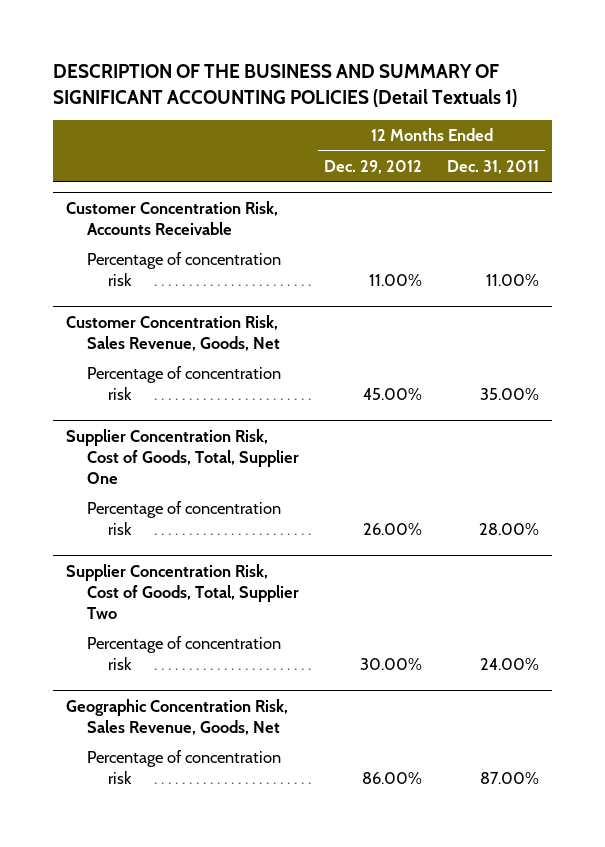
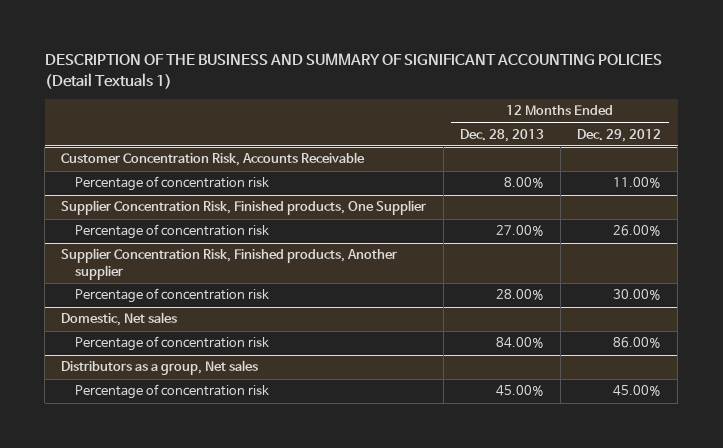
[447,159,540,174] Dec. 31, 2011 -> none
none -> [459,128,544,142] Dec. 28, 2013
[65,314,280,351] Customer Concentration Risk, Sales Revenue, Goods, Net -> none
[86,365,281,401] Percentage of concentration risk -> none
[65,428,299,484] Supplier Concentration Risk, Cost of Goods, Total, Supplier One -> none
none -> [61,200,427,216] Supplier Concentration Risk, Finished products, One Supplier
[65,563,299,619] Supplier Concentration Risk, Cost of Goods, Total, Supplier Two -> none
none -> [61,248,398,280] Supplier Concentration Risk, Finished products, Another supplier
[65,698,288,735] Geographic Concentration Risk, Sales Revenue, Goods, Net -> none
none -> [61,312,178,327] Domestic, Net sales
none -> [61,360,259,376] Distributors as a group, Net sales
none -> [75,384,270,400] Percentage of concentration risk

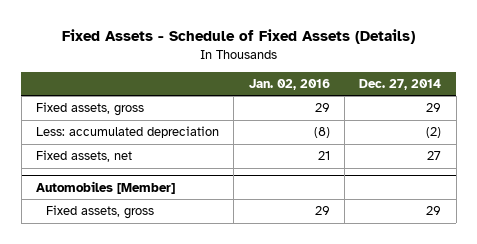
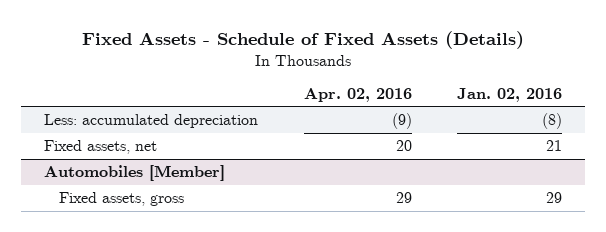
[359,79,442,91] Dec. 27, 2014 -> none
none -> [303,87,412,102] Apr. 02, 2016
[35,102,144,117] Fixed assets, gross -> none

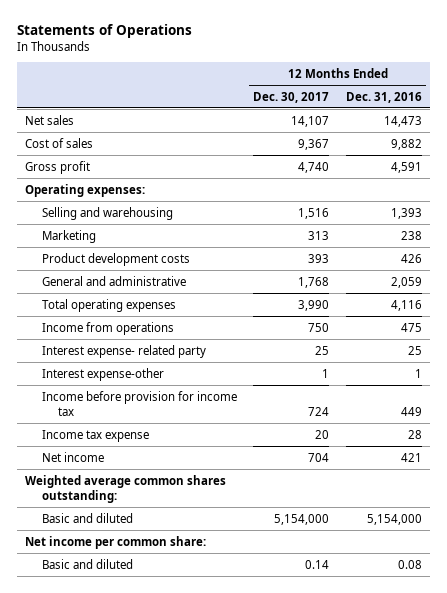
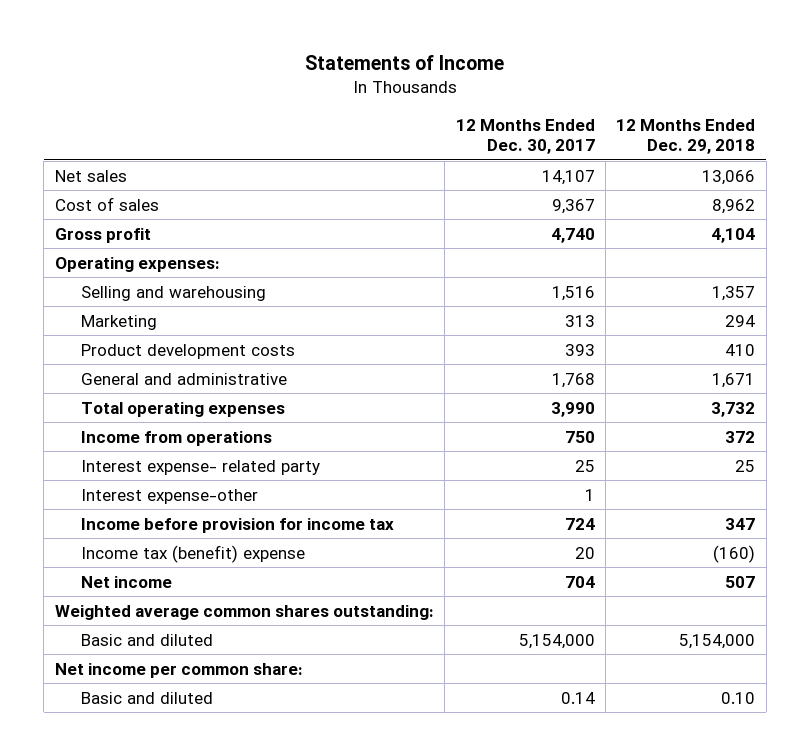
[17,24,193,39] Statements of Operations -> [305,55,505,71] Statements of Income
[345,91,422,103] Dec. 31, 2016 -> none
none -> [616,118,756,155] 12 Months Ended Dec. 29, 2018
[41,429,149,442] Income tax expense -> [80,544,305,563] Income tax (benefit) expense

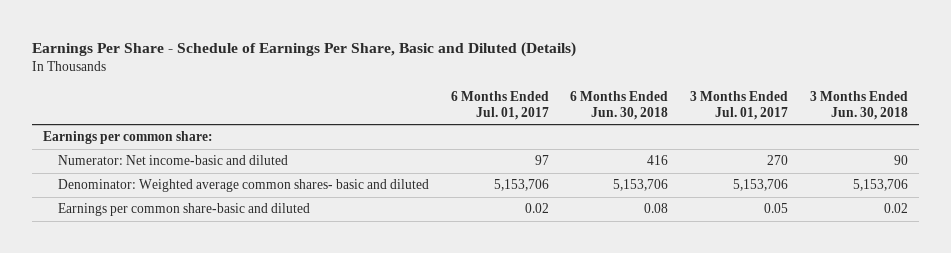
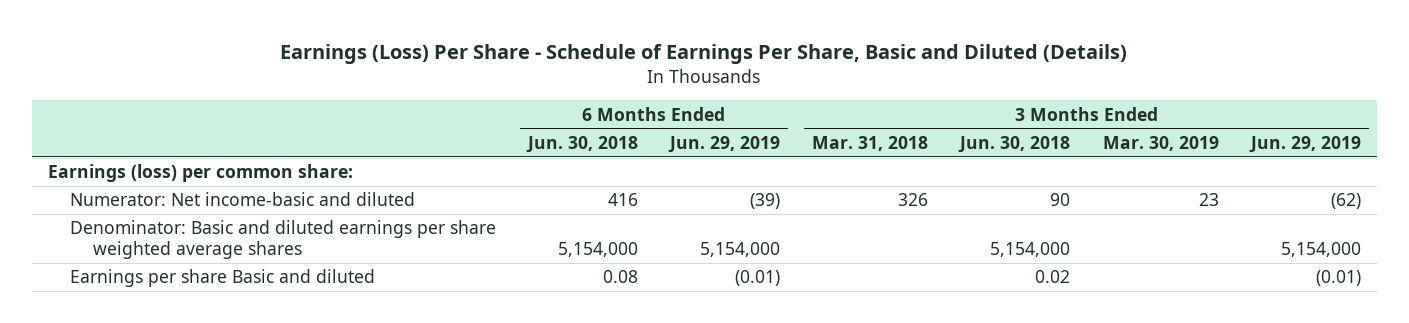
[31,41,576,57] Earnings Per Share - Schedule of Earnings Per Share, Basic and Diluted (Details) -> [280,44,1128,65] Earnings (Loss) Per Share - Schedule of Earnings Per Share, Basic and Diluted (Details)
[450,90,549,120] 6 Months Ended Jul. 01, 2017 -> none
[690,90,789,120] 3 Months Ended Jul. 01, 2017 -> none
none -> [668,135,781,153] Jun. 29, 2019
none -> [812,135,929,151] Mar. 31, 2018
none -> [1102,135,1219,151] Mar. 30, 2019
none -> [1248,135,1361,153] Jun. 29, 2019
[42,131,213,145] Earnings per common share: -> [47,164,353,183] Earnings (loss) per common share:
[57,179,429,193] Denominator: Weighted average common shares- basic and diluted -> [70,220,497,260] Denominator: Basic and diluted earnings per share weighted average shares
[613,179,669,192] 5,153,706 -> [558,242,639,258] 5,154,000
[853,179,909,192] 5,153,706 -> [990,242,1071,258] 5,154,000
[57,203,310,217] Earnings per common share-basic and diluted -> [70,269,376,288] Earnings per share Basic and diluted

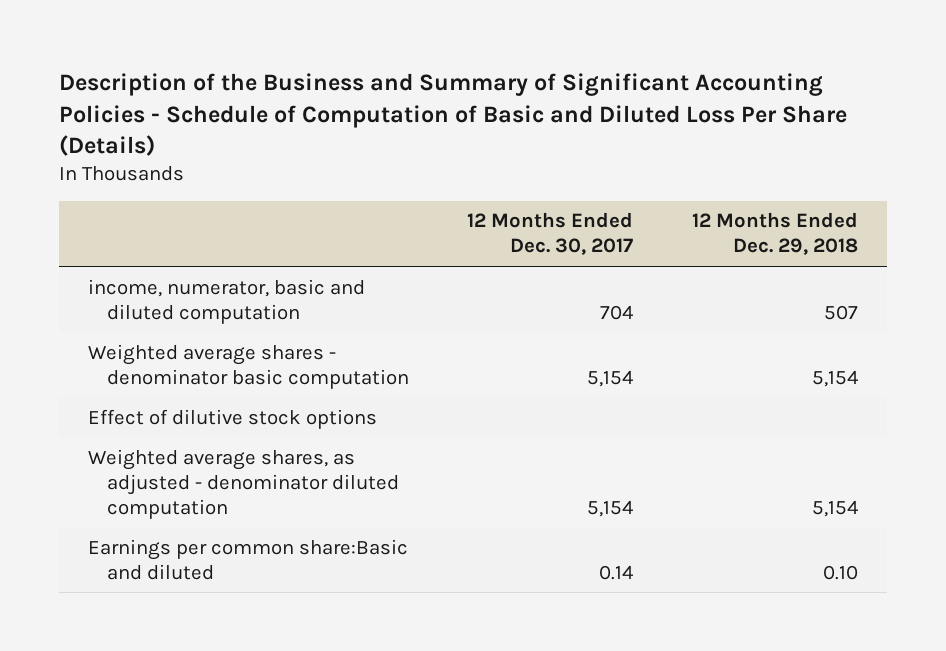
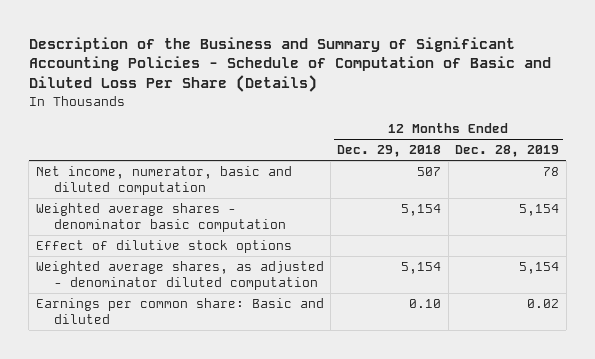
[467,212,634,256] 12 Months Ended Dec. 30, 2017 -> none
none -> [455,145,560,158] Dec. 28, 2019
[87,278,365,324] income, numerator, basic and diluted computation -> [35,165,292,195] Net income, numerator, basic and diluted computation
[87,538,408,580] Earnings per common share:Basic and diluted -> [35,297,324,324] Earnings per common share: Basic and diluted

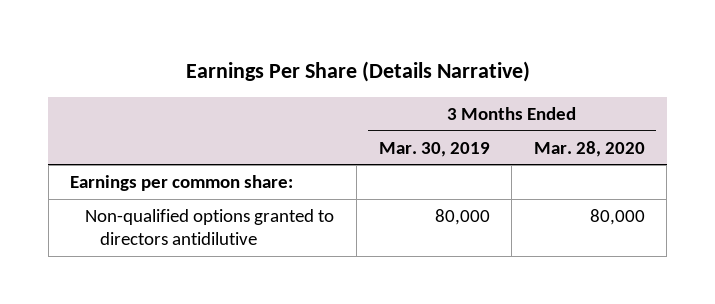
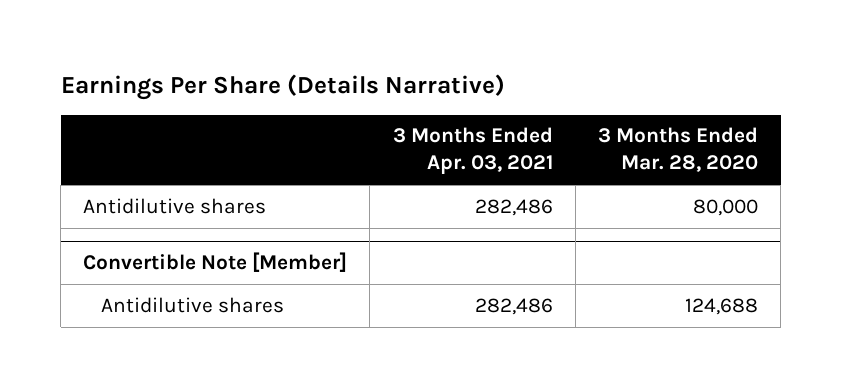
[378,141,490,157] Mar. 30, 2019 -> none
none -> [392,127,553,175] 3 Months Ended Apr. 03, 2021
[70,175,294,192] Earnings per common share: -> none
[85,209,335,245] Non-qualified options granted to directors antidilutive -> [83,197,267,214] Antidilutive shares
none -> [83,252,348,273] Convertible Note [Member]
none -> [100,296,284,313] Antidilutive shares

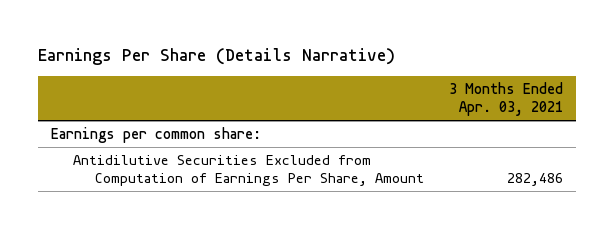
[597,127,758,173] 3 Months Ended Mar. 28, 2020 -> none
[83,252,348,273] Convertible Note [Member] -> none
[100,296,284,313] Antidilutive shares -> none
none -> [50,126,261,143] Earnings per common share:
[83,197,267,214] Antidilutive shares -> [73,154,425,187] Antidilutive Securities Excluded from Computation of Earnings Per Share, Amount

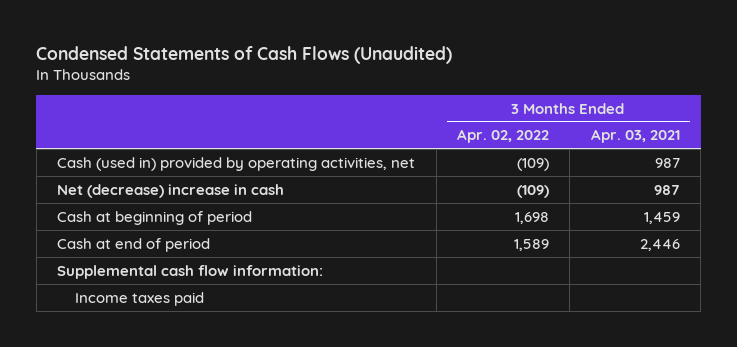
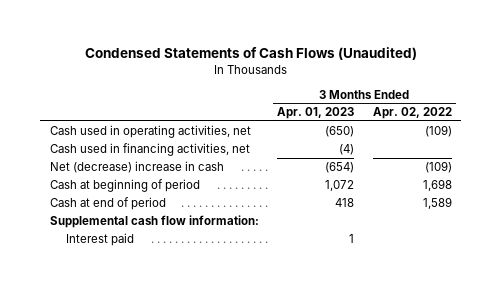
[590,129,680,144] Apr. 03, 2021 -> none
none -> [277,107,355,120] Apr. 01, 2023
[57,156,416,171] Cash (used in) provided by operating activities, net -> [49,125,251,139] Cash used in operating activities, net
none -> [49,143,250,157] Cash used in financing activities, net
[74,291,204,306] Income taxes paid -> none
none -> [65,233,134,247] Interest paid

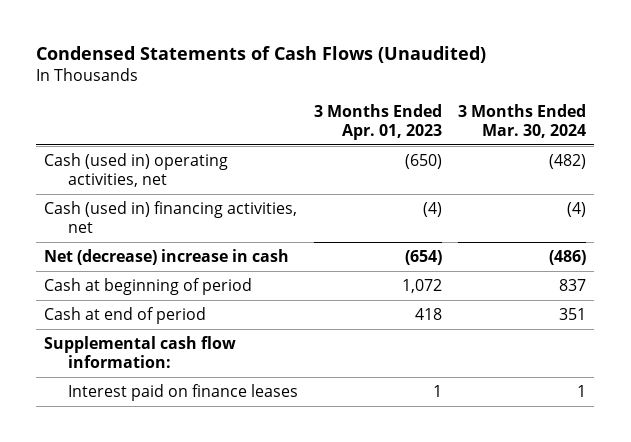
[372,107,452,120] Apr. 02, 2022 -> none
none -> [458,103,587,138] 3 Months Ended Mar. 30, 2024
[49,125,251,139] Cash used in operating activities, net -> [44,152,229,188] Cash (used in) operating activities, net
[49,143,250,157] Cash used in financing activities, net -> [44,200,298,234] Cash (used in) financing activities, net
[65,233,134,247] Interest paid -> [68,383,299,401] Interest paid on finance leases

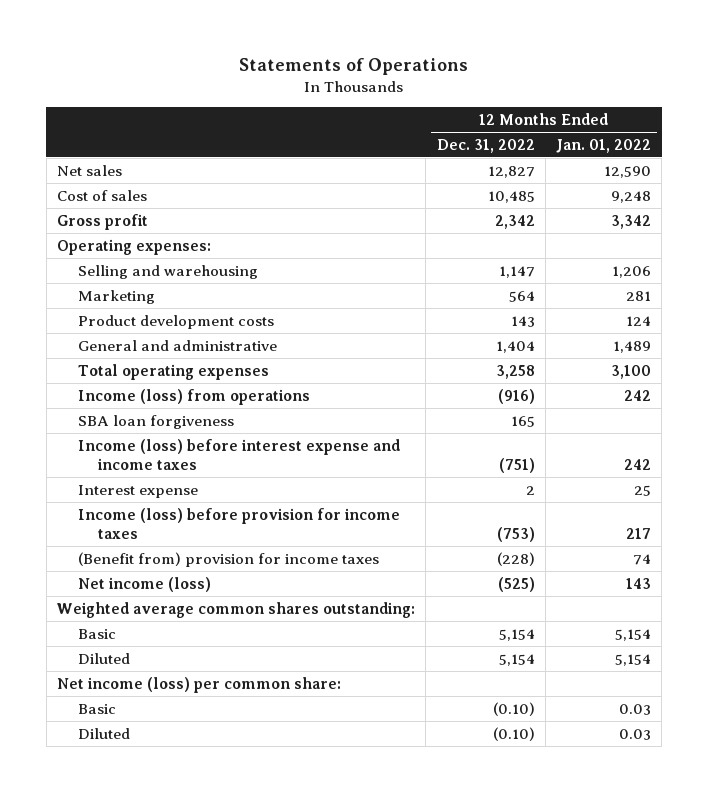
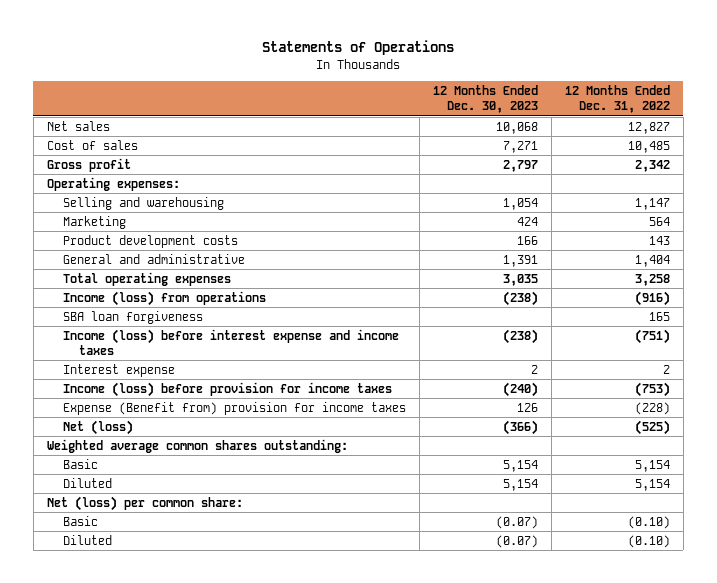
[556,138,652,153] Jan. 01, 2022 -> none
none -> [432,84,538,114] 12 Months Ended Dec. 30, 2023
[77,551,379,567] (Benefit from) provision for income taxes -> [62,401,406,415] Expense (Benefit from) provision for income taxes
[77,576,211,592] Net income (loss) -> [62,419,133,435] Net (loss)
[57,676,342,693] Net income (loss) per common share: -> [46,495,243,511] Net (loss) per common share:

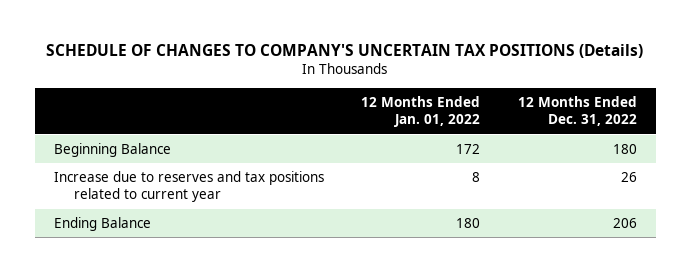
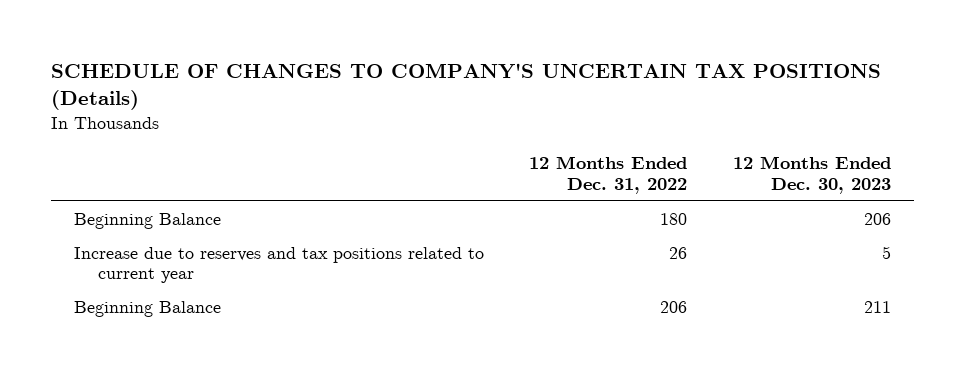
[361,95,481,128] 12 Months Ended Jan. 01, 2022 -> none
none -> [732,156,891,194] 12 Months Ended Dec. 30, 2023
[53,216,151,231] Ending Balance -> [73,301,221,318] Beginning Balance

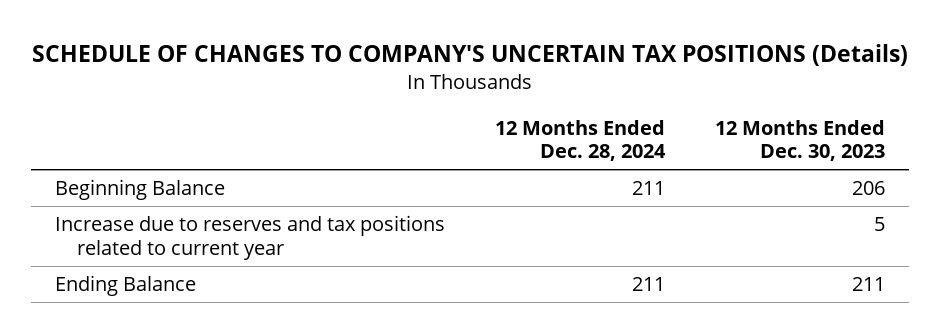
[529,156,688,194] 12 Months Ended Dec. 31, 2022 -> none
none -> [495,119,667,162] 12 Months Ended Dec. 28, 2024
[73,301,221,318] Beginning Balance -> [55,275,197,297] Ending Balance

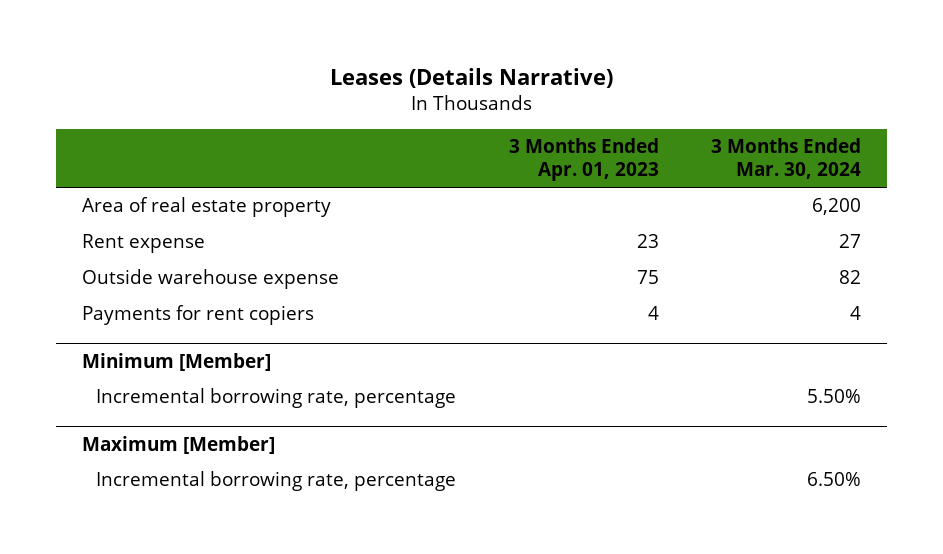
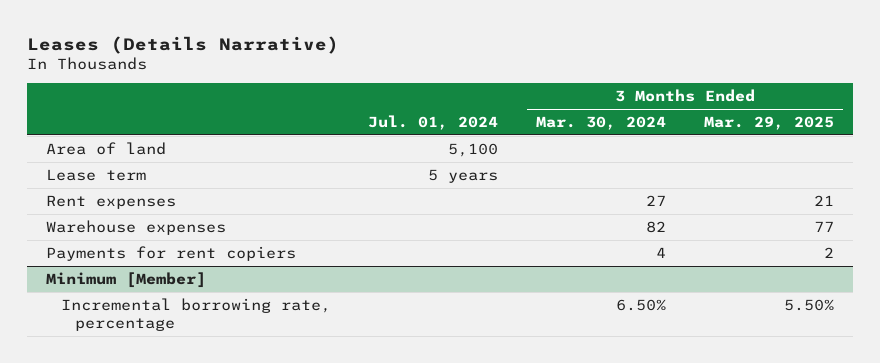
[508,138,659,181] 3 Months Ended Apr. 01, 2023 -> none
none -> [368,115,499,131] Jul. 01, 2024
none -> [704,116,835,131] Mar. 29, 2025
[82,197,332,218] Area of real estate property -> none
none -> [46,141,167,155] Area of land
none -> [46,168,147,181] Lease term
[82,234,206,254] Rent expense -> [46,194,177,209] Rent expenses
[82,269,340,290] Outside warehouse expense -> [46,219,227,235] Warehouse expenses
[96,388,457,409] Incremental borrowing rate, percentage -> none
[82,435,276,454] Maximum [Member] -> none

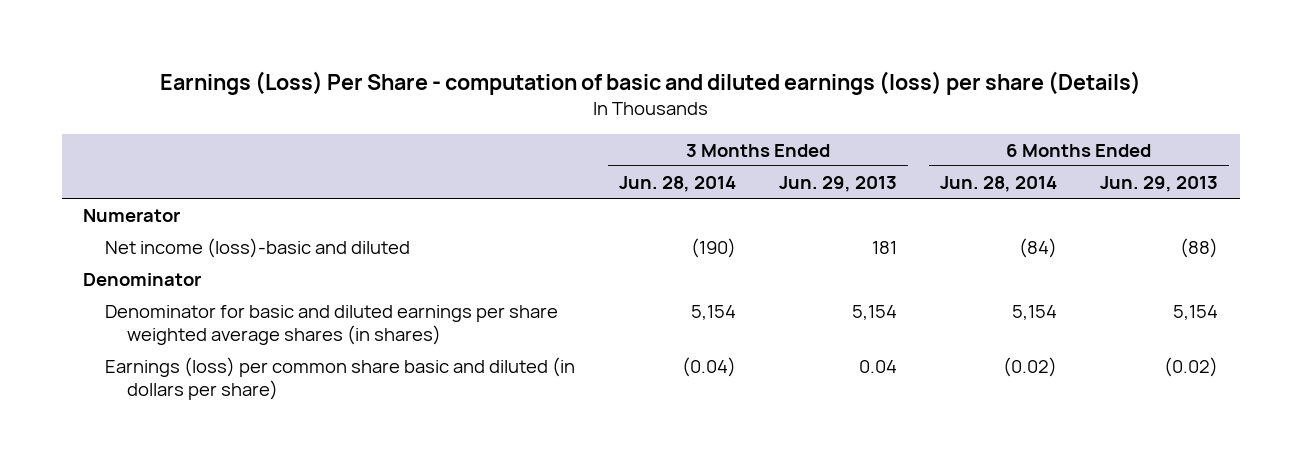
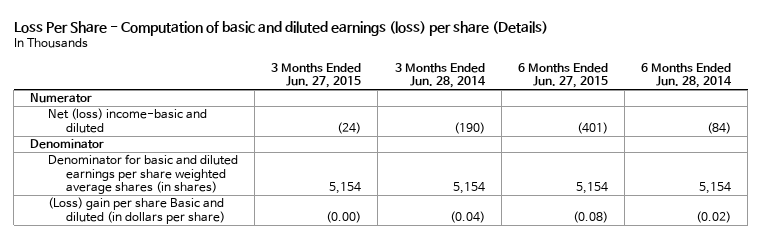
[159,71,1141,96] Earnings (Loss) Per Share - computation of basic and diluted earnings (loss) per share (Details) -> [13,20,548,36] Loss Per Share - Computation of basic and diluted earnings (loss) per share (Details)
[778,175,897,192] Jun. 29, 2013 -> none
[1100,175,1219,192] Jun. 29, 2013 -> none
none -> [271,62,362,89] 3 Months Ended Jun. 27, 2015
none -> [517,62,608,89] 6 Months Ended Jun. 27, 2015
[105,237,411,258] Net income (loss)-basic and diluted -> [47,108,207,133] Net (loss) income-basic and diluted
[105,356,576,400] Earnings (loss) per common share basic and diluted (in dollars per share) -> [47,197,225,224] (Loss) gain per share Basic and diluted (in dollars per share)

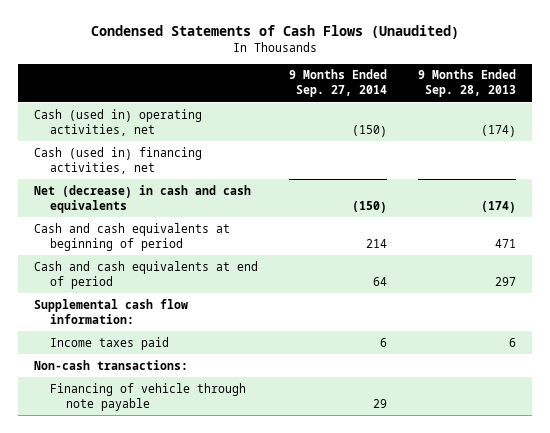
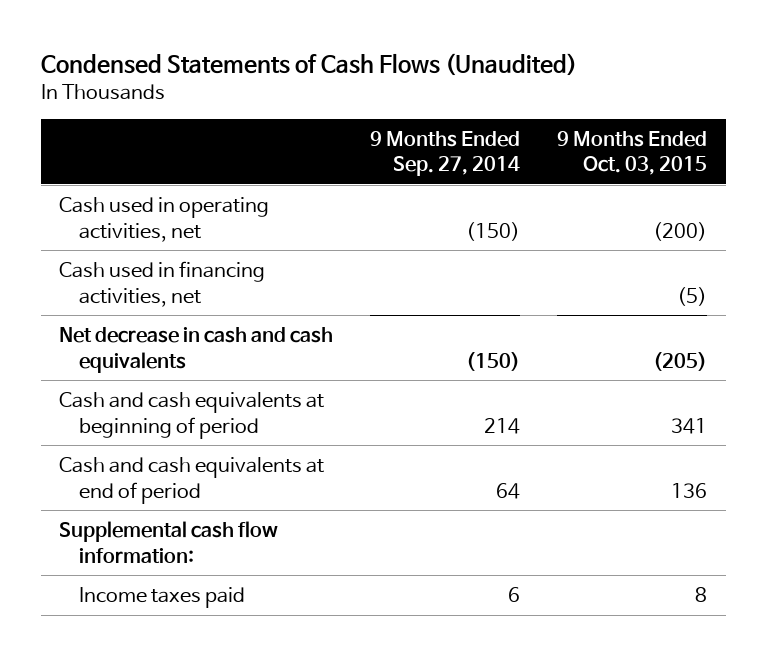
[418,69,517,98] 9 Months Ended Sep. 28, 2013 -> none
none -> [557,130,708,176] 9 Months Ended Oct. 03, 2015
[33,108,202,136] Cash (used in) operating activities, net -> [59,196,270,242] Cash used in operating activities, net
[33,146,202,174] Cash (used in) financing activities, net -> [59,260,266,307] Cash used in financing activities, net
[33,184,251,213] Net (decrease) in cash and cash equivalents -> [59,326,334,373] Net decrease in cash and cash equivalents
[33,359,188,370] Non-cash transactions: -> none
[49,382,246,411] Financing of vehicle through note payable -> none

